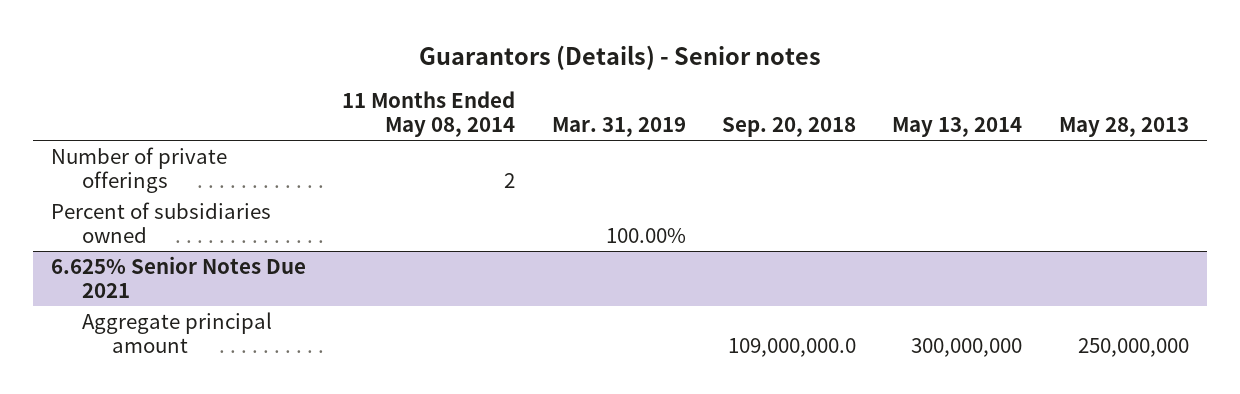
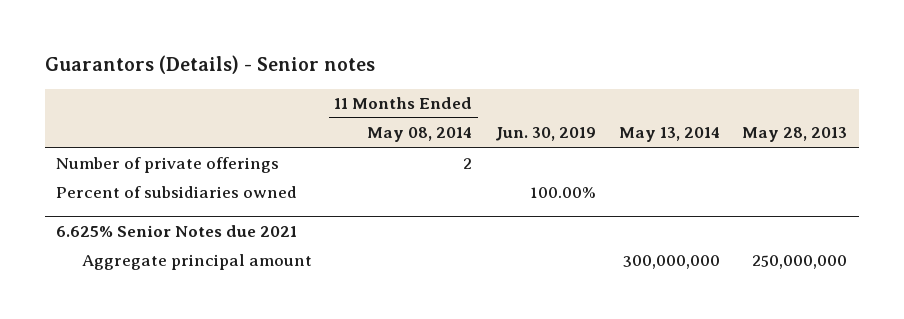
[551,117,686,138] Mar. 31, 2019 -> none
[721,117,856,138] Sep. 20, 2018 -> none
none -> [494,127,596,142] Jun. 30, 2019
[51,256,307,298] 6.625% Senior Notes Due 2021 -> [56,224,298,237] 6.625% Senior Notes due 2021

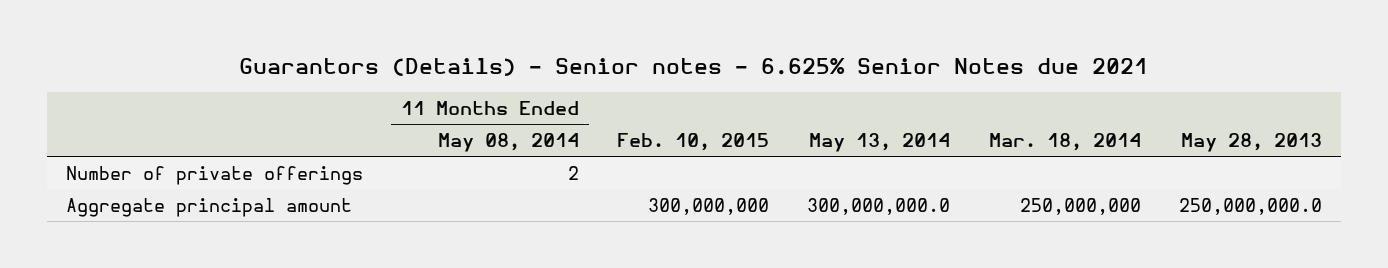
[44,55,375,75] Guarantors (Details) - Senior notes -> [238,58,1148,77] Guarantors (Details) - Senior notes - 6.625% Senior Notes due 2021
[494,127,596,142] Jun. 30, 2019 -> none
none -> [617,133,770,152] Feb. 10, 2015
none -> [988,133,1141,152] Mar. 18, 2014
[56,185,298,198] Percent of subsidiaries owned -> none
[56,224,298,237] 6.625% Senior Notes due 2021 -> none
[81,253,312,270] Aggregate principal amount -> none
none -> [65,197,352,217] Aggregate principal amount

